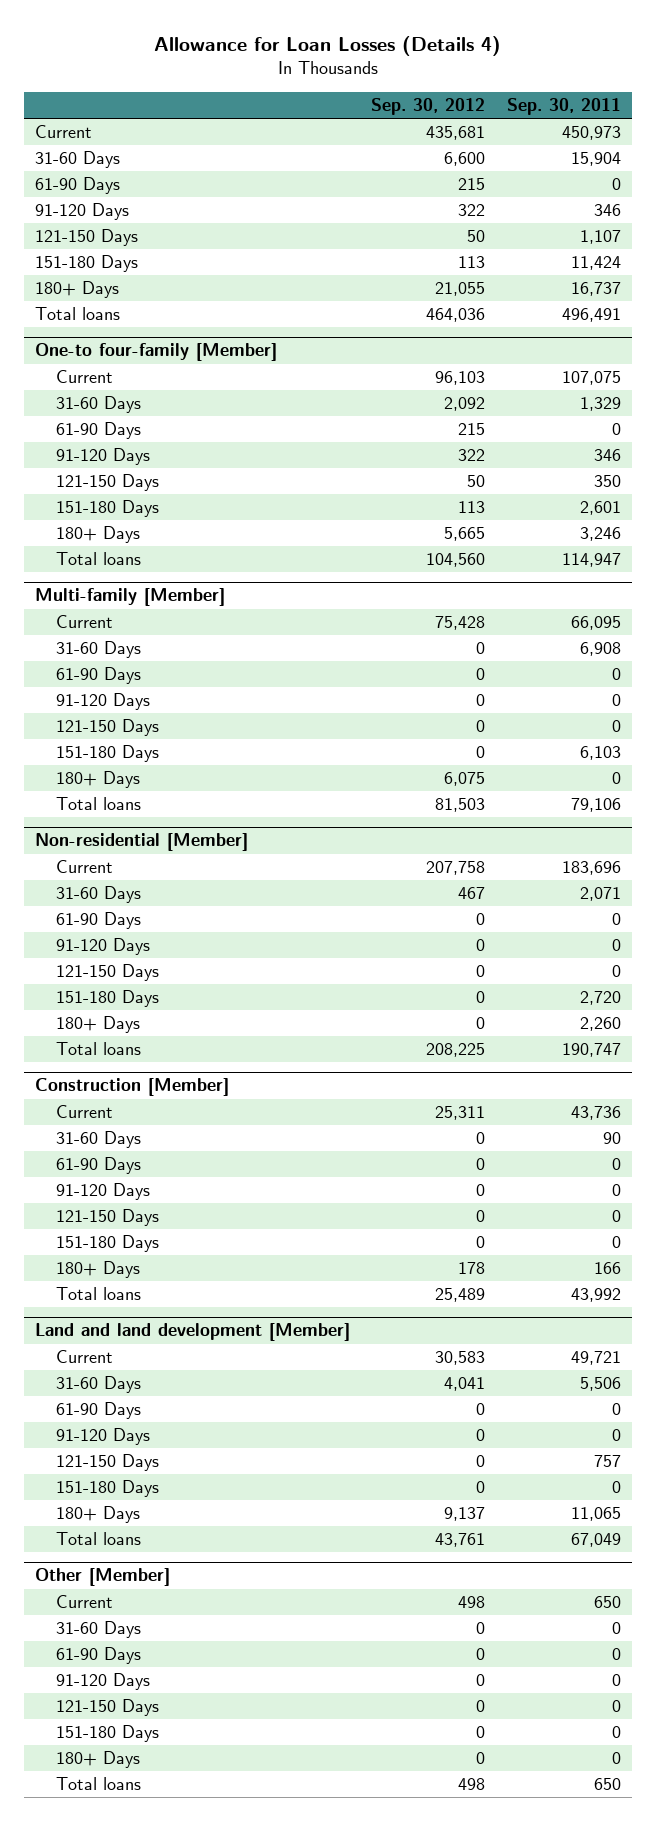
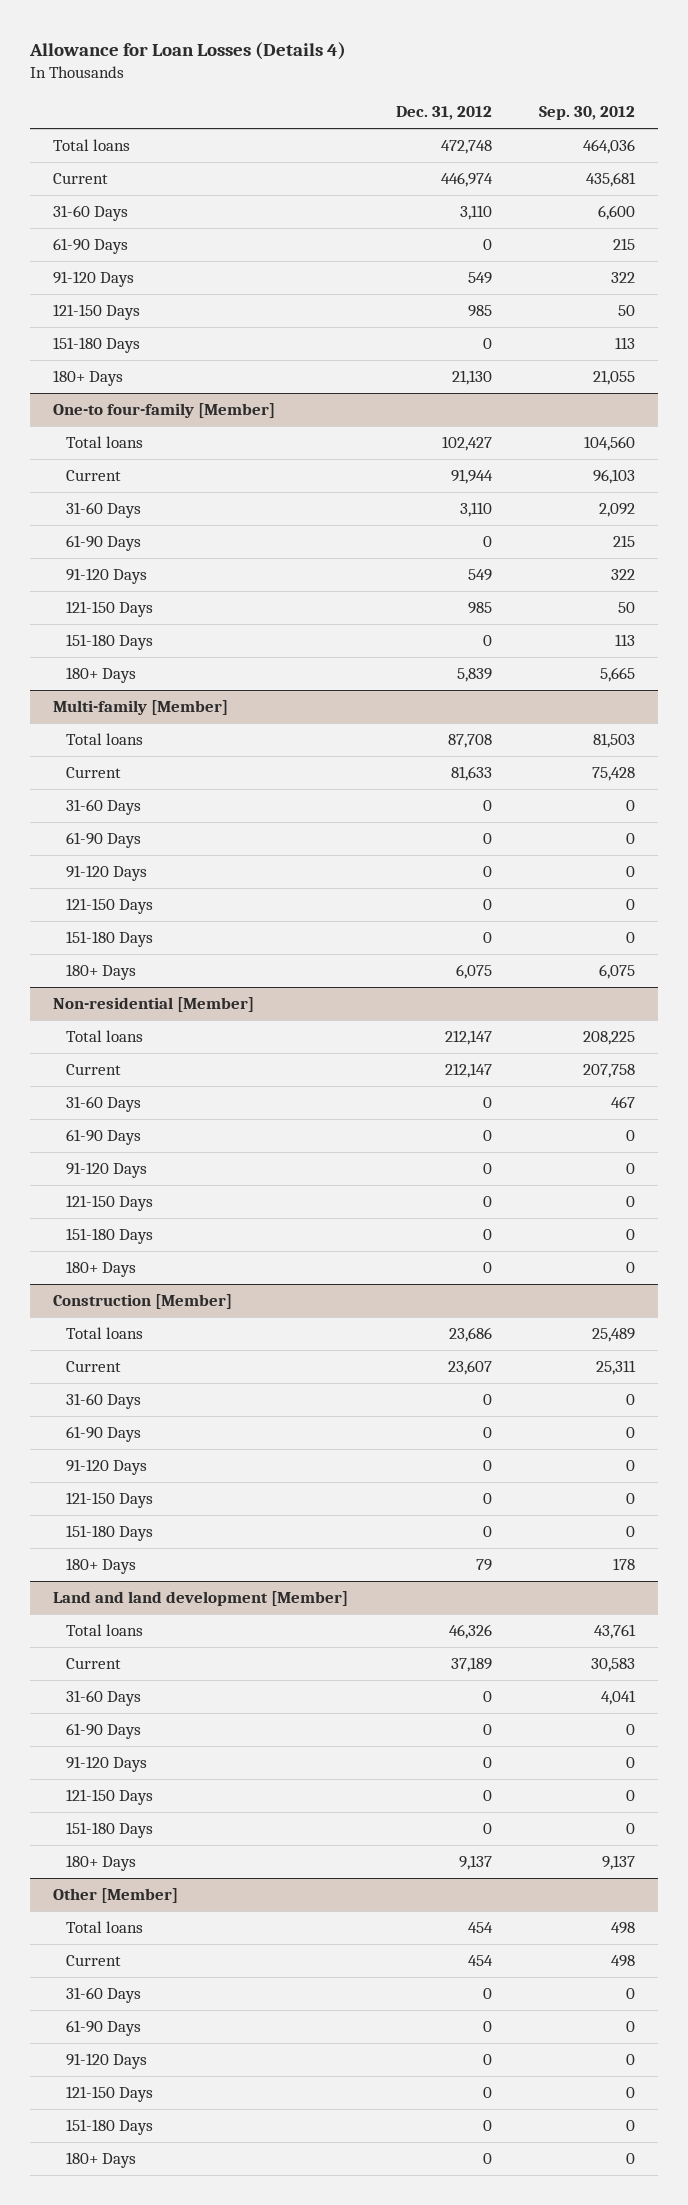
[507,98,622,116] Sep. 30, 2011 -> none
none -> [395,106,492,121] Dec. 31, 2012
[34,307,120,321] Total loans -> [53,139,131,152] Total loans
[55,552,141,566] Total loans -> [66,436,144,449] Total loans
[55,797,141,811] Total loans -> [66,733,144,746] Total loans
[55,1042,141,1056] Total loans -> [66,1030,144,1043] Total loans
[55,1287,141,1301] Total loans -> [66,1327,144,1340] Total loans
[55,1532,141,1546] Total loans -> [66,1624,144,1637] Total loans
[55,1777,141,1791] Total loans -> [66,1921,144,1934] Total loans

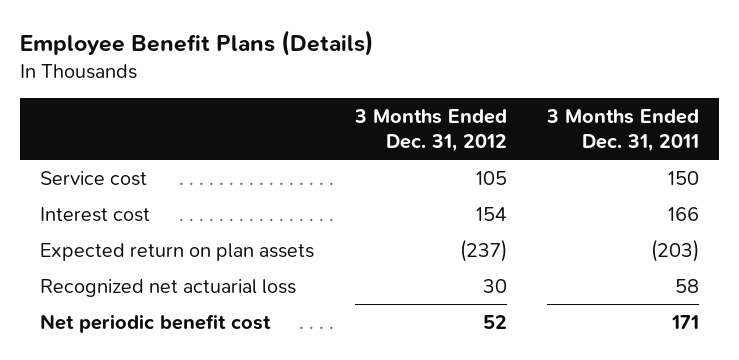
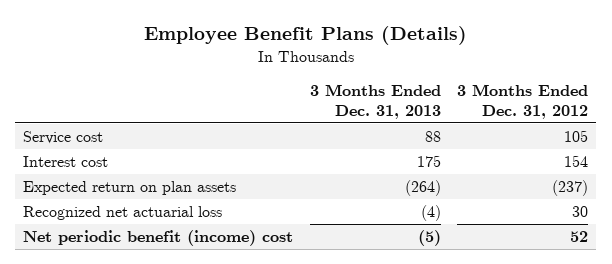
[546,108,700,153] 3 Months Ended Dec. 31, 2011 -> none
none -> [309,84,441,119] 3 Months Ended Dec. 31, 2013
[39,313,271,333] Net periodic benefit cost -> [23,229,294,246] Net periodic benefit (income) cost

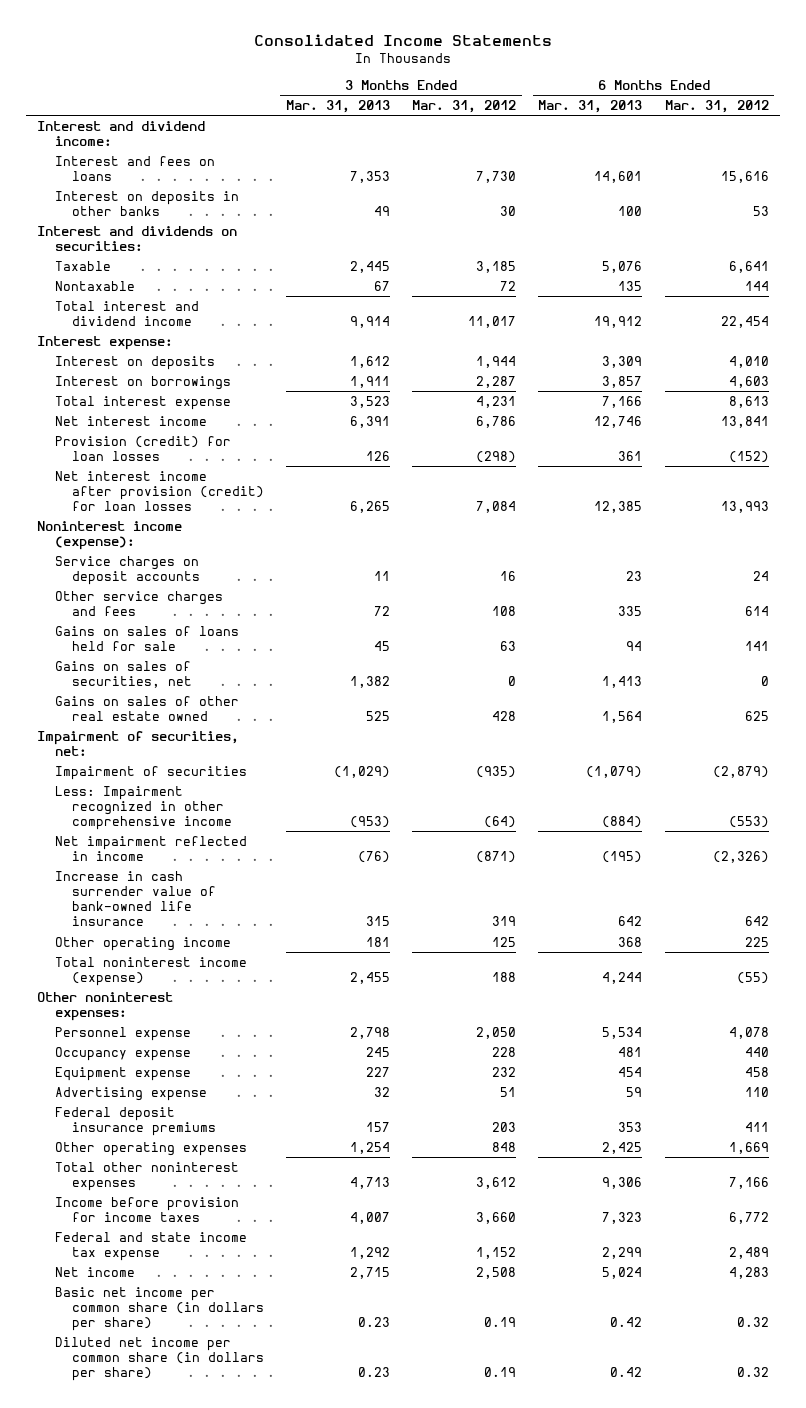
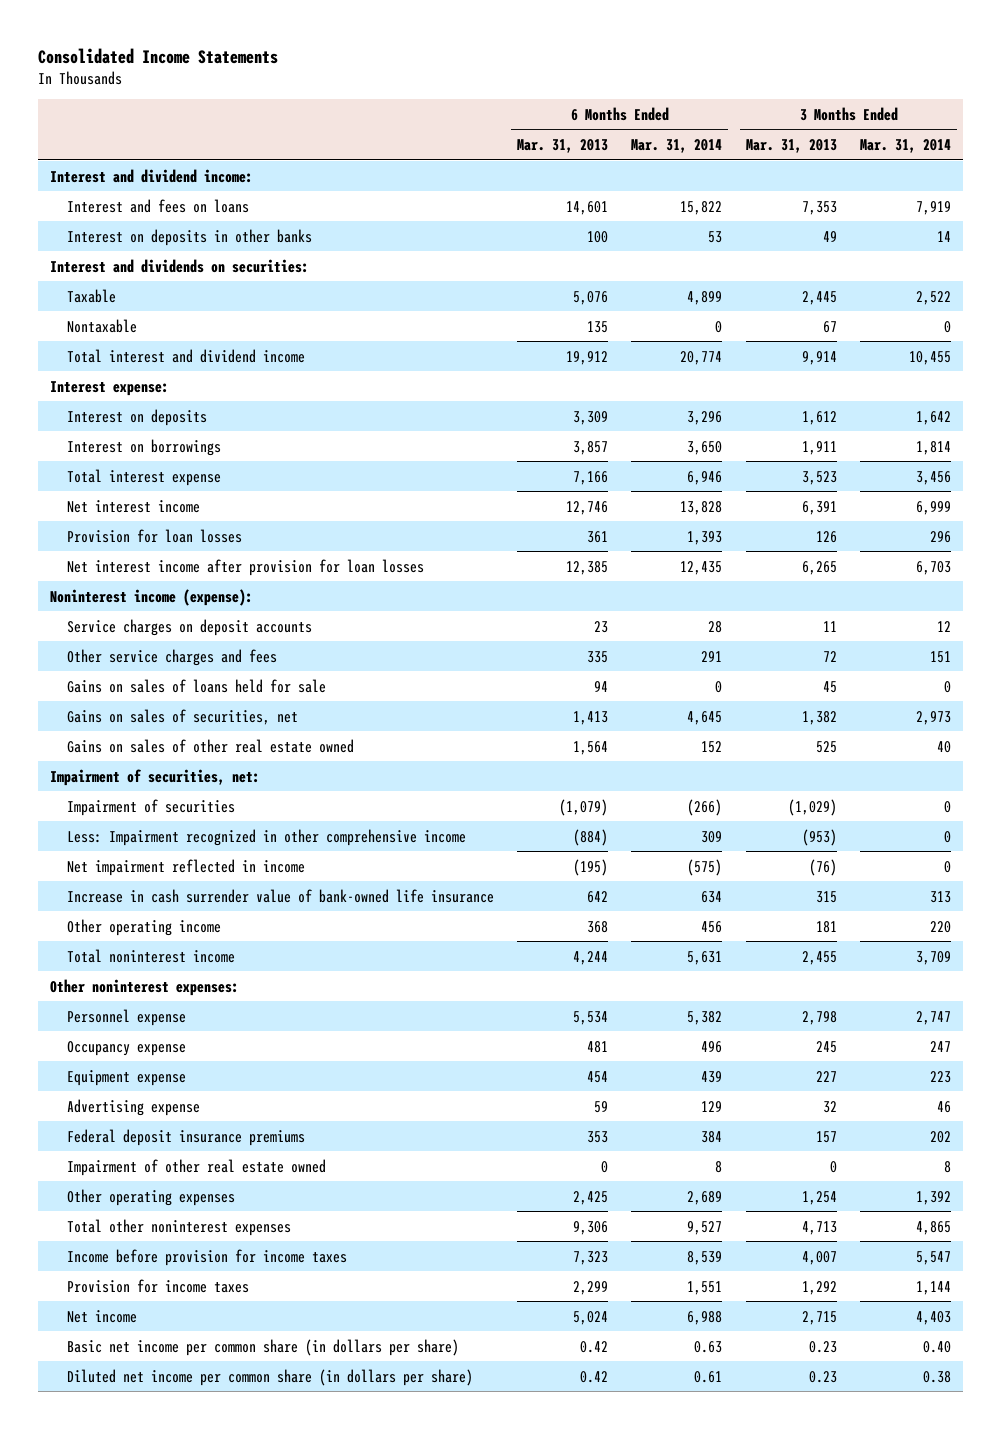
[412,100,517,114] Mar. 31, 2012 -> none
[664,100,769,114] Mar. 31, 2012 -> none
none -> [631,139,723,154] Mar. 31, 2014
none -> [860,139,952,154] Mar. 31, 2014
[54,435,231,461] Provision (credit) for loan losses -> [66,528,242,543] Provision for loan losses
[54,470,264,512] Net interest income after provision (credit) for loan losses -> [66,558,424,576] Net interest income after provision for loan losses
[54,956,247,986] Total noninterest income (expense) -> [66,948,235,963] Total noninterest income
none -> [66,1158,326,1176] Impairment of other real estate owned
[54,1231,247,1261] Federal and state income tax expense -> [66,1278,249,1293] Provision for income taxes

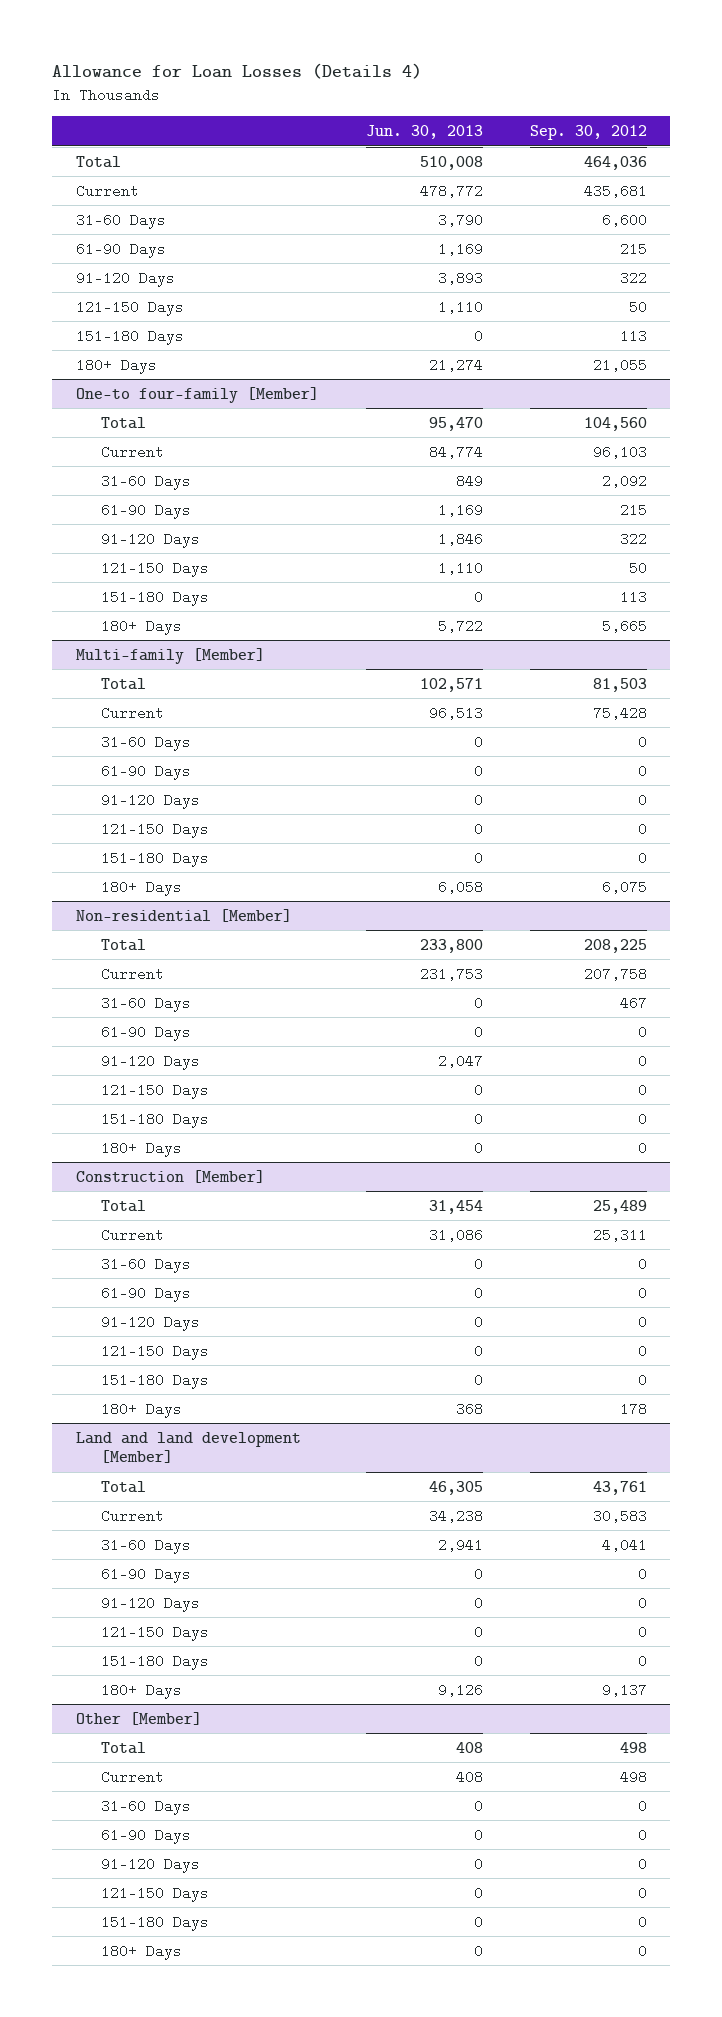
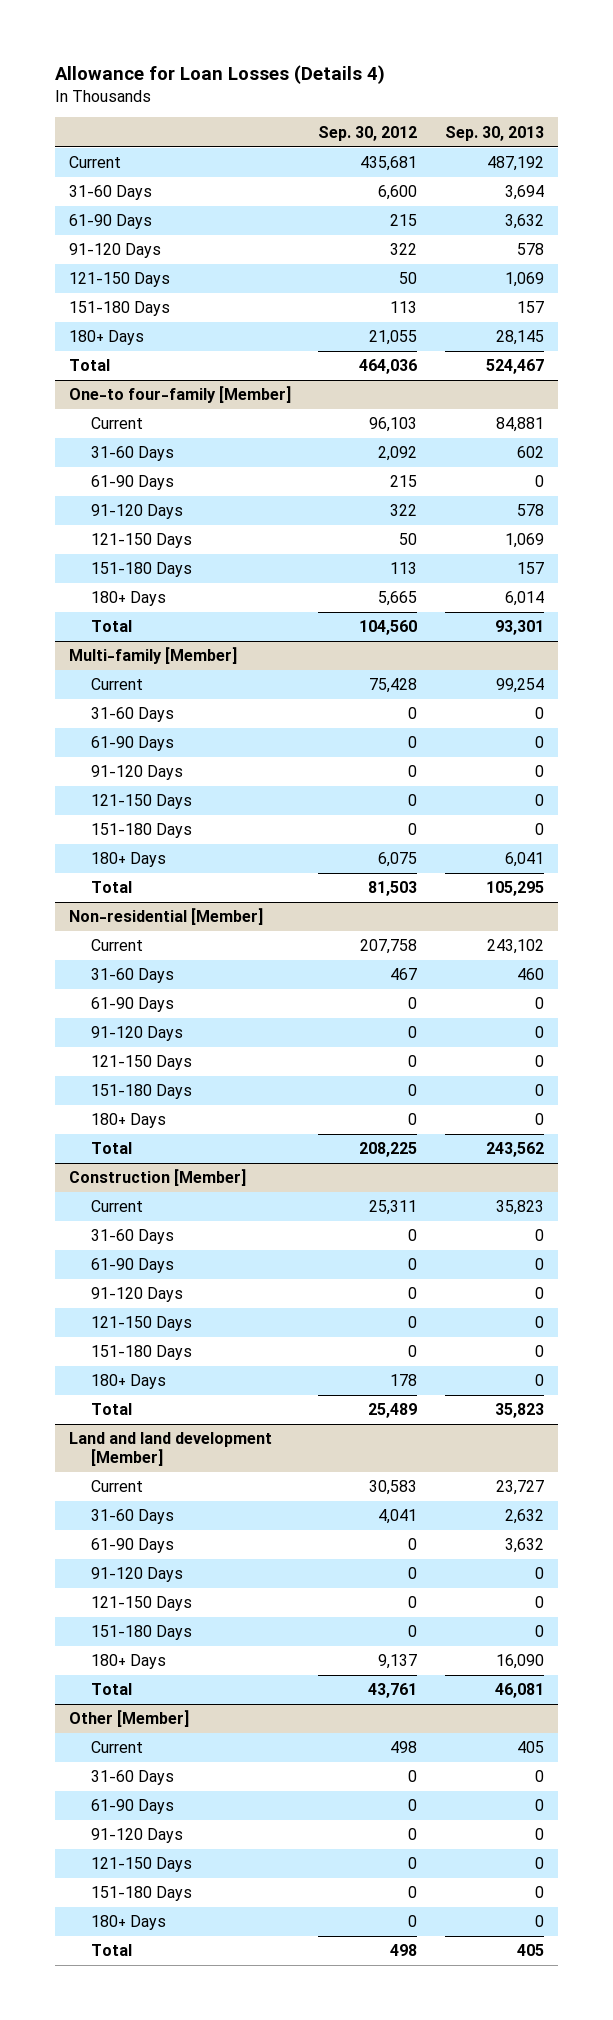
[365,124,483,139] Jun. 30, 2013 -> none
none -> [444,125,544,141] Sep. 30, 2013
[75,155,121,168] Total -> [69,359,111,372] Total
[100,416,146,429] Total -> [90,620,132,633] Total
[100,677,146,690] Total -> [90,881,132,894] Total
[100,938,146,951] Total -> [90,1142,132,1155] Total
[100,1199,146,1212] Total -> [90,1403,132,1416] Total
[100,1480,146,1493] Total -> [90,1683,132,1696] Total
[100,1741,146,1754] Total -> [90,1944,132,1957] Total

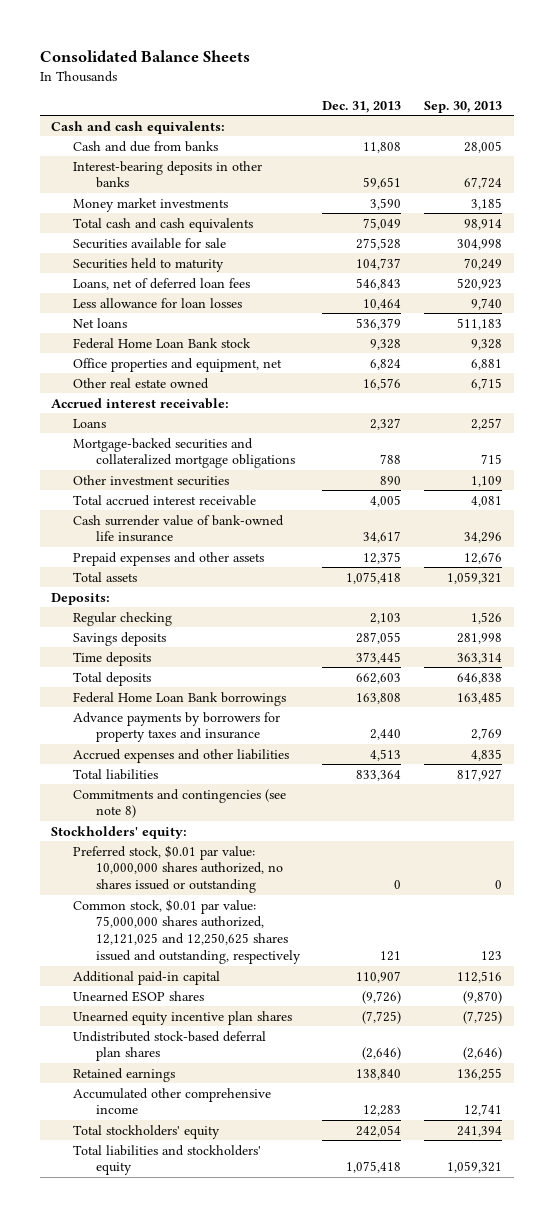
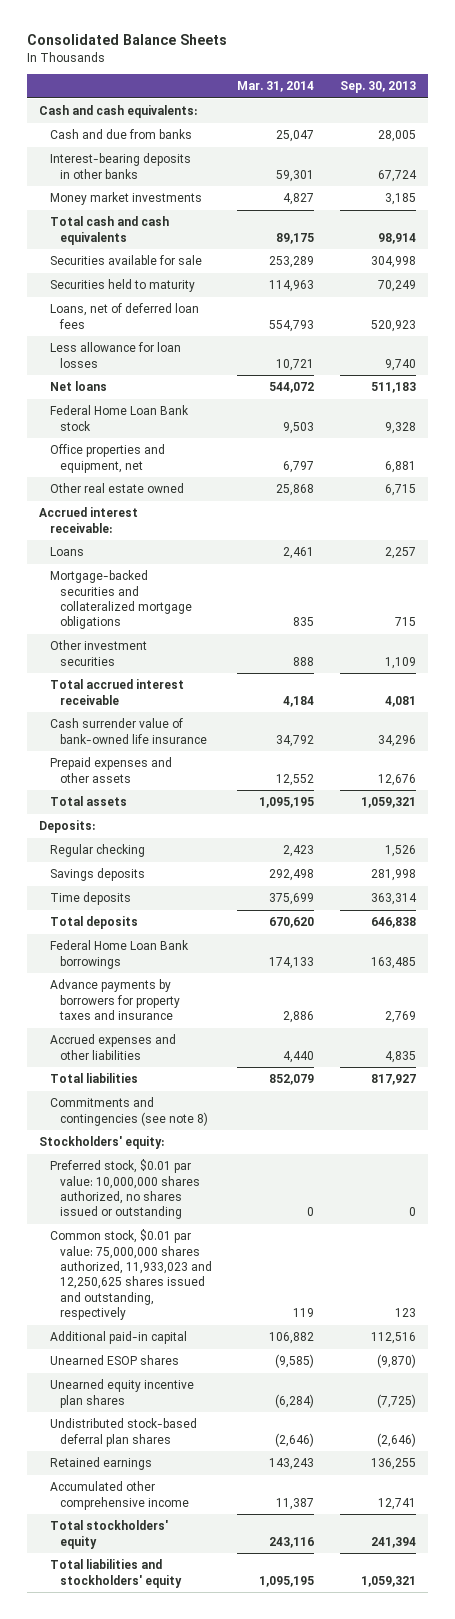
[322,100,402,113] Dec. 31, 2013 -> none
none -> [237,81,315,93] Mar. 31, 2014
[73,898,301,964] Common stock, $0.01 par value: 75,000,000 shares authorized, 12,121,025 and 12,250,625 shares issued and outstanding, respectively -> [49,1229,212,1320] Common stock, $0.01 par value: 75,000,000 shares authorized, 11,933,023 and 12,250,625 shares issued and outstanding, respectively

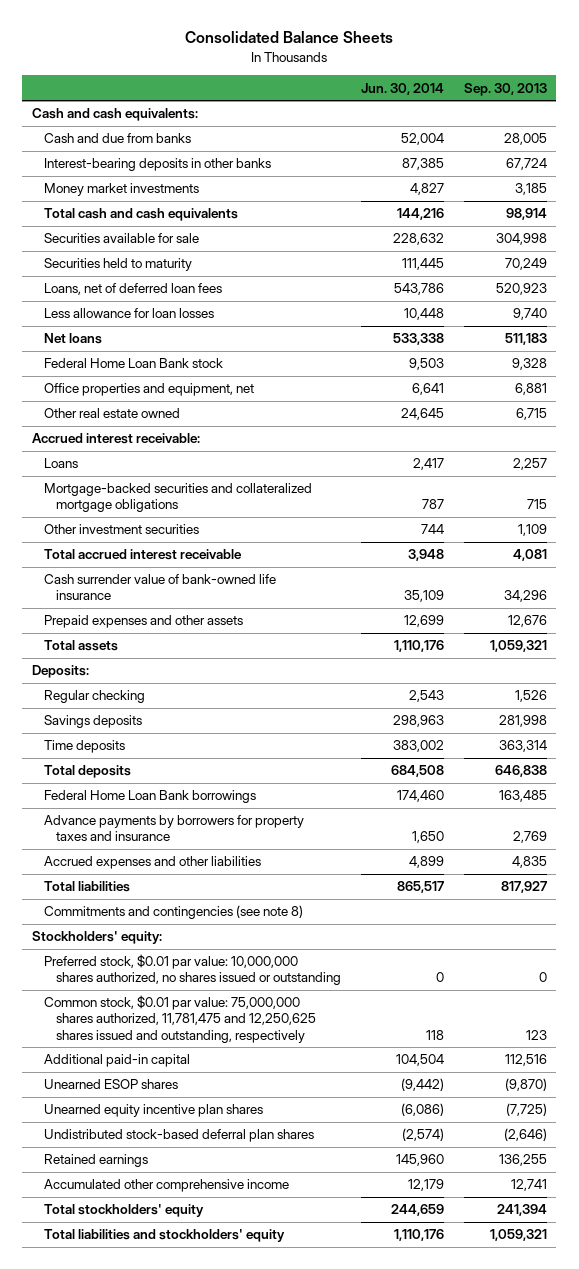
[237,81,315,93] Mar. 31, 2014 -> none
none -> [360,82,444,95] Jun. 30, 2014
[49,1229,212,1320] Common stock, $0.01 par value: 75,000,000 shares authorized, 11,933,023 and 12,250,625 shares issued and outstanding, respectively -> [44,995,317,1043] Common stock, $0.01 par value: 75,000,000 shares authorized, 11,781,475 and 12,250,625 shares issued and outstanding, respectively

